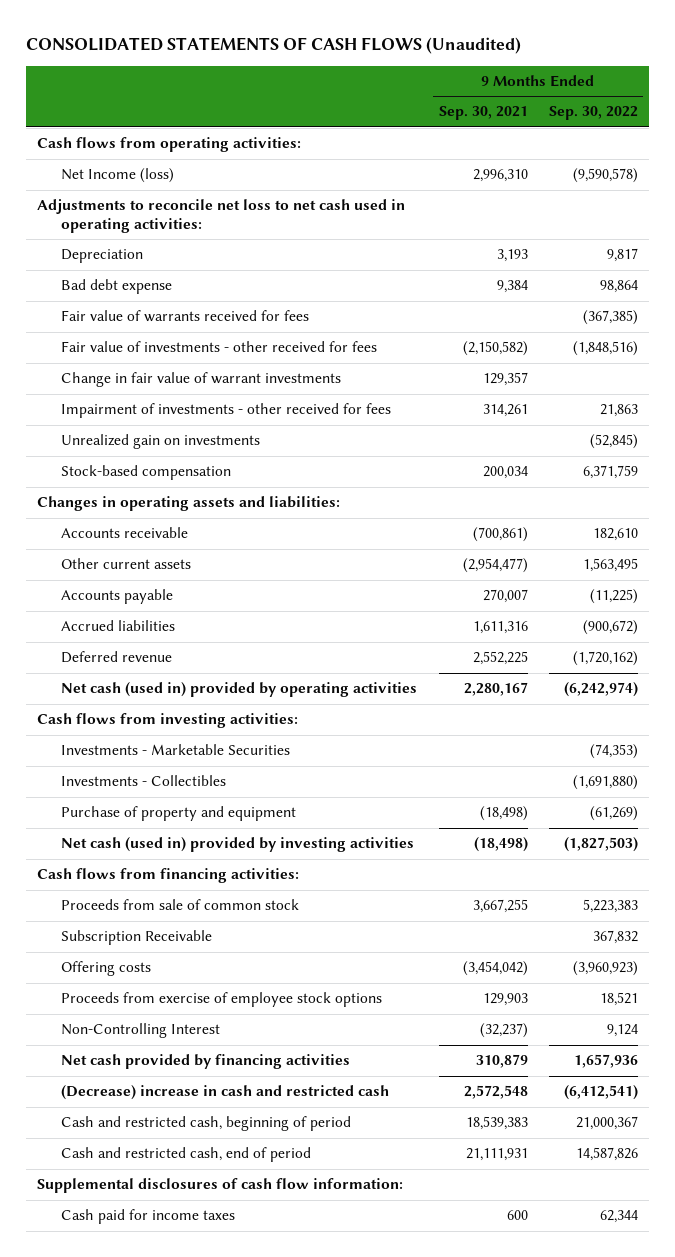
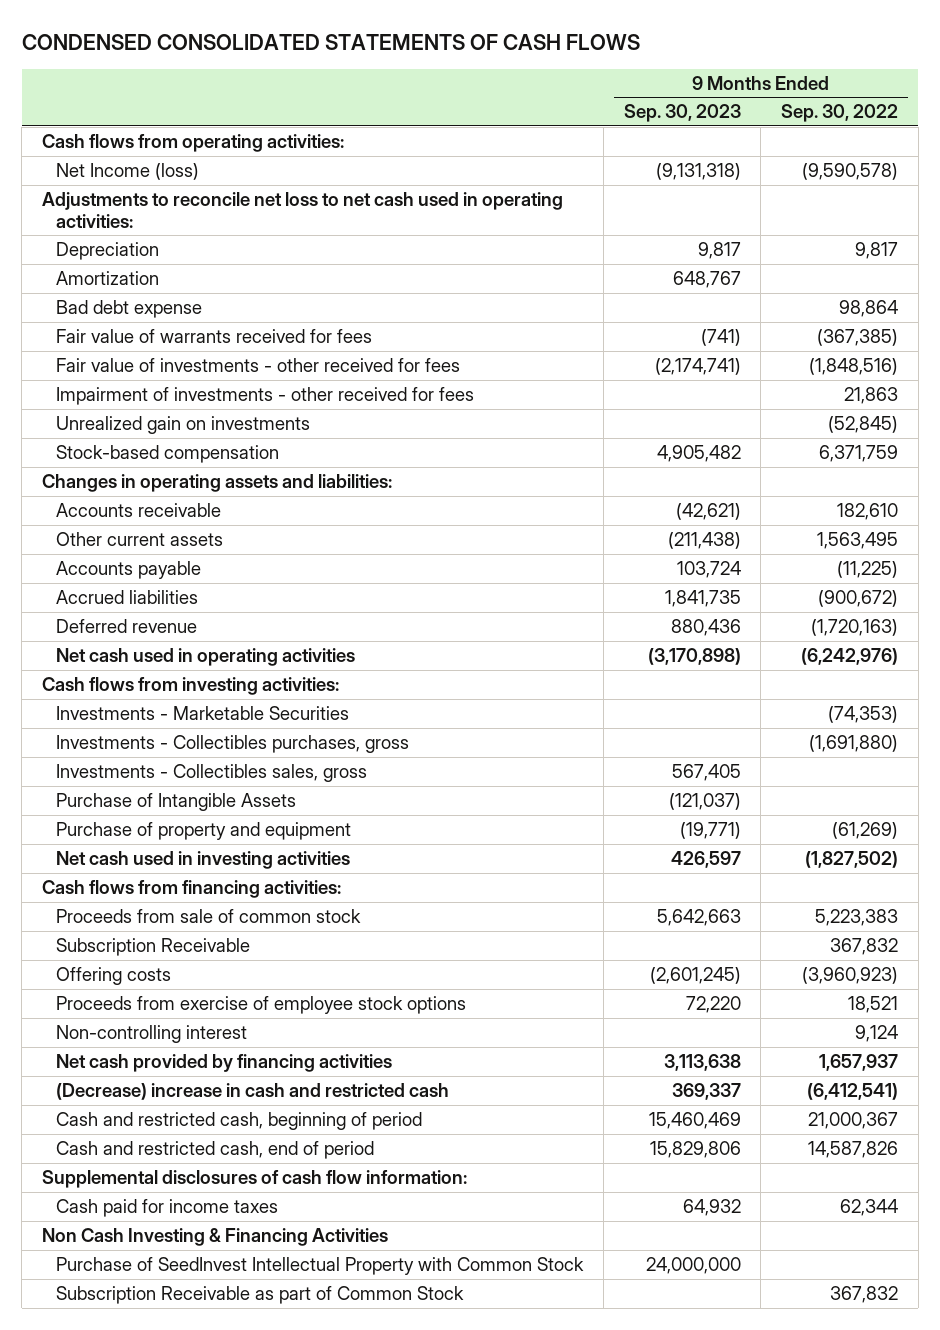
[26,37,522,55] CONSOLIDATED STATEMENTS OF CASH FLOWS (Unaudited) -> [21,34,640,51] CONDENSED CONSOLIDATED STATEMENTS OF CASH FLOWS
[438,106,528,121] Sep. 30, 2021 -> none
none -> [623,104,741,123] Sep. 30, 2023
none -> [56,271,160,286] Amortization
[61,372,342,388] Change in fair value of warrant investments -> none
[573,651,639,667] (1,720,162) -> [810,619,898,637] (1,720,163)
[61,682,418,698] Net cash (used in) provided by operating activities -> [56,648,356,667] Net cash used in operating activities
[564,682,639,698] (6,242,974) -> [800,648,898,666] (6,242,976)
[61,775,227,787] Investments - Collectibles -> [56,735,410,754] Investments - Collectibles purchases, gross
none -> [56,764,368,783] Investments - Collectibles sales, gross
none -> [56,793,297,812] Purchase of Intangible Assets
[61,837,415,853] Net cash (used in) provided by investing activities -> [56,851,351,870] Net cash used in investing activities
[564,837,639,853] (1,827,503) -> [804,851,898,869] (1,827,502)
[61,1023,221,1039] Non-Controlling Interest -> [56,1025,248,1044] Non-controlling interest
[574,1054,639,1069] 1,657,936 -> [818,1054,898,1072] 1,657,937
none -> [41,1228,388,1247] Non Cash Investing & Financing Activities
none -> [56,1257,585,1276] Purchase of SeedInvest Intellectual Property with Common Stock
none -> [56,1286,465,1305] Subscription Receivable as part of Common Stock

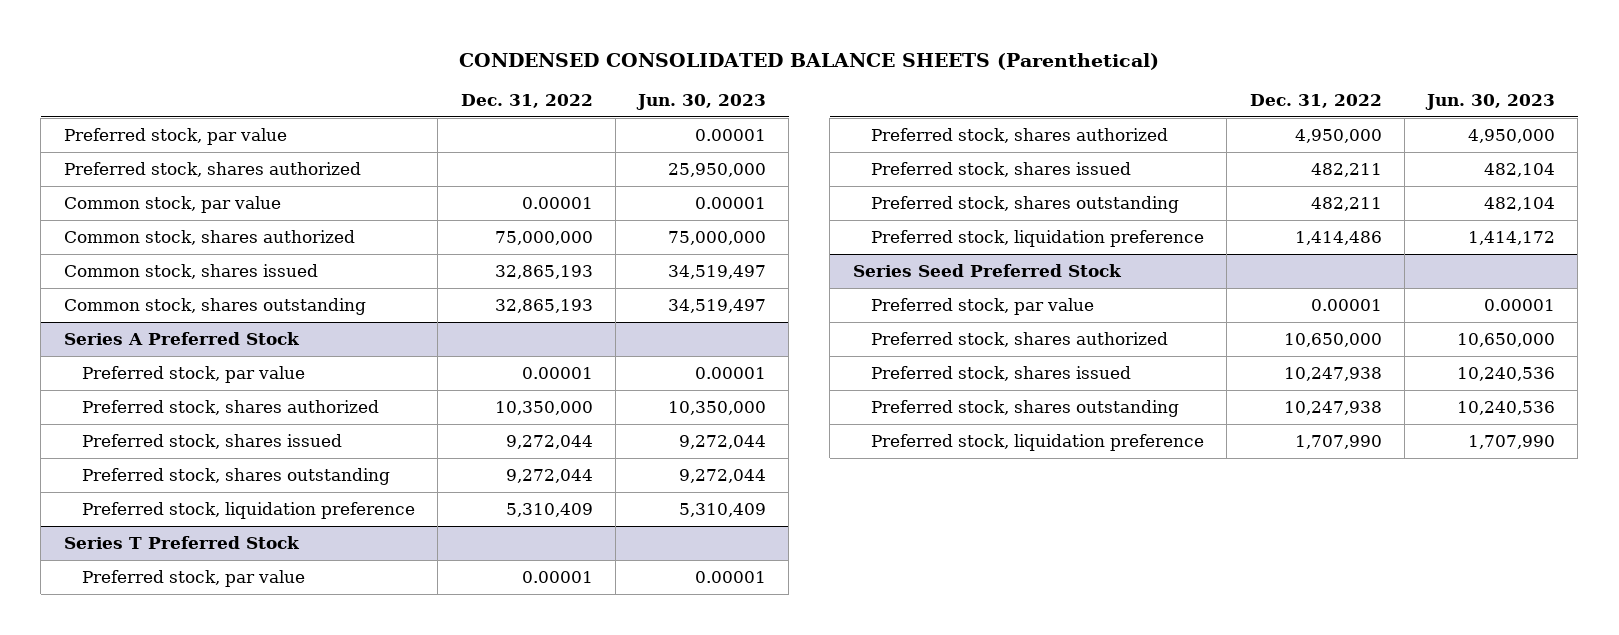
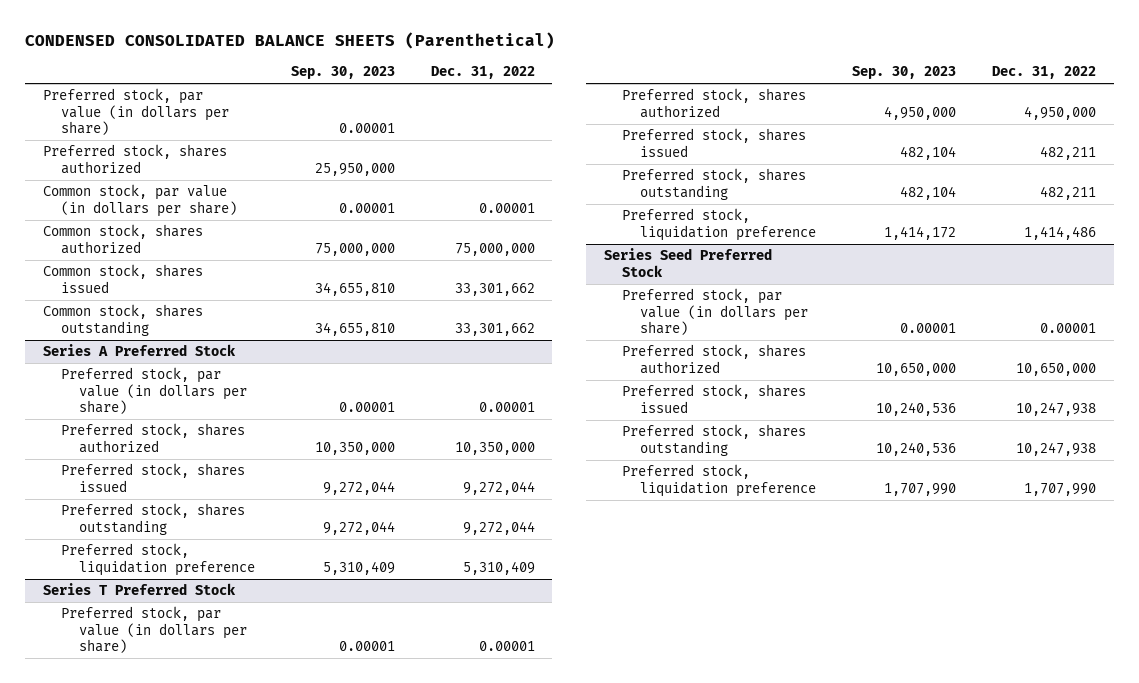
[635,93,766,110] Jun. 30, 2023 -> none
none -> [290,66,395,80] Sep. 30, 2023
[63,127,287,145] Preferred stock, par value -> [42,88,230,135] Preferred stock, par value (in dollars per share)
[63,195,281,213] Common stock, par value -> [42,184,238,217] Common stock, par value (in dollars per share)
[494,264,593,279] 32,865,193 -> [454,282,535,296] 33,301,662
[494,298,593,313] 32,865,193 -> [454,322,535,336] 33,301,662
[82,365,306,383] Preferred stock, par value -> [61,367,248,414] Preferred stock, par value (in dollars per share)
[82,569,306,587] Preferred stock, par value -> [61,606,248,653] Preferred stock, par value (in dollars per share)
[871,297,1095,315] Preferred stock, par value -> [622,288,809,335] Preferred stock, par value (in dollars per share)

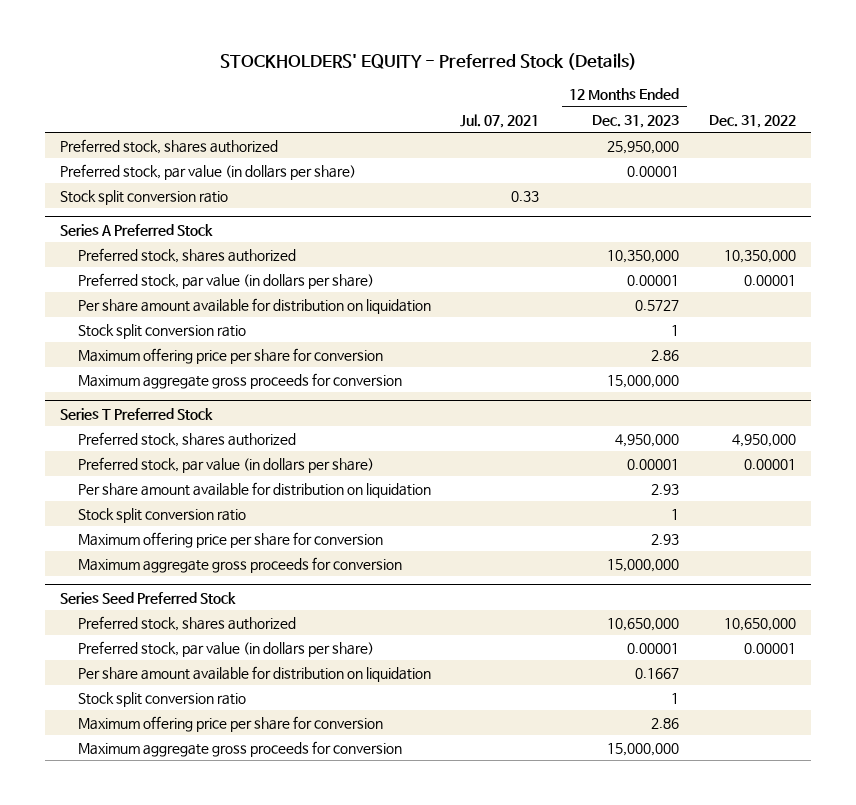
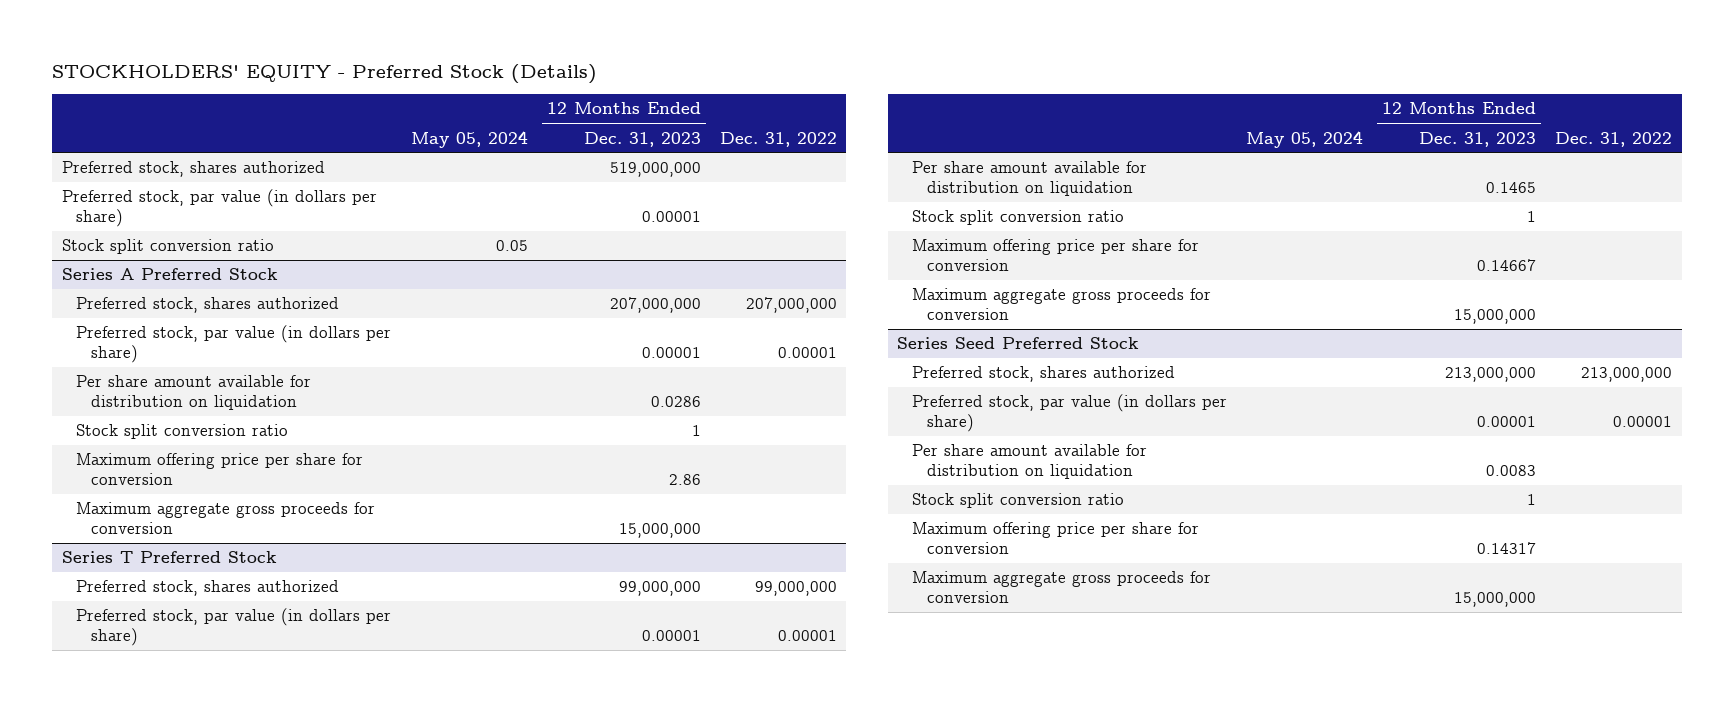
[460,113,540,128] Jul. 07, 2021 -> none
none -> [410,130,528,148] May 05, 2024
[607,140,680,154] 25,950,000 -> [609,162,701,178] 519,000,000
[607,249,680,263] 10,350,000 -> [609,297,701,314] 207,000,000
[723,249,796,263] 10,350,000 -> [745,297,837,314] 207,000,000
[635,299,680,311] 0.5727 -> [650,395,701,407] 0.0286
[615,433,680,447] 4,950,000 -> [618,581,701,597] 99,000,000
[731,433,796,447] 4,950,000 -> [754,581,837,597] 99,000,000
[651,483,680,495] 2.93 -> [1486,181,1537,193] 0.1465
[651,533,680,545] 2.93 -> [1477,258,1537,271] 0.14667
[607,617,680,631] 10,650,000 -> [1445,367,1537,383] 213,000,000
[723,617,796,631] 10,650,000 -> [1581,367,1673,383] 213,000,000
[635,667,680,679] 0.1667 -> [1486,464,1537,476] 0.0083
[651,717,680,729] 2.86 -> [1477,541,1537,554] 0.14317

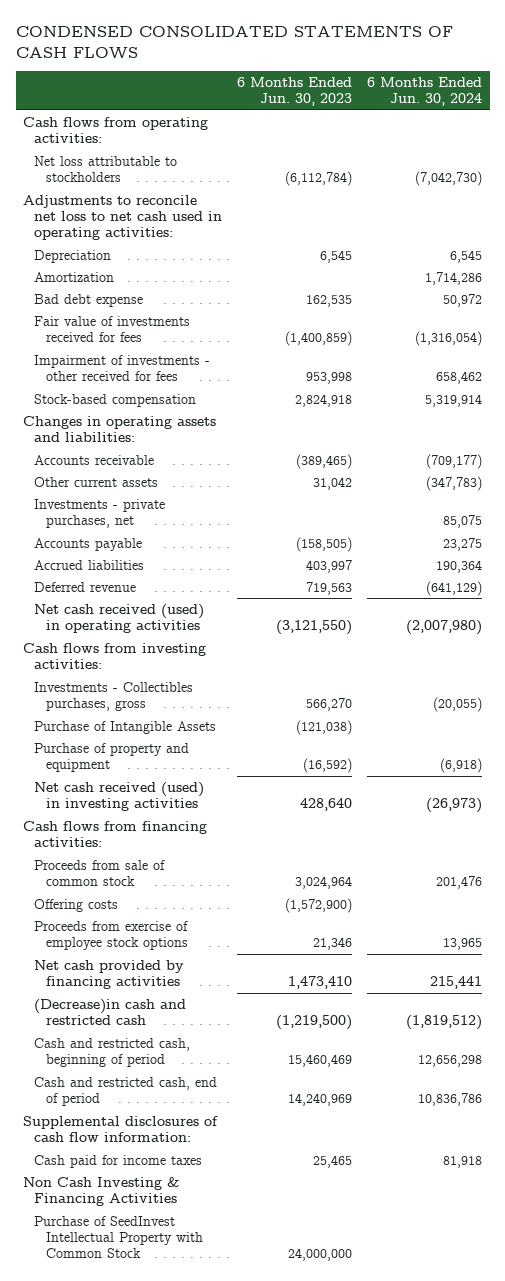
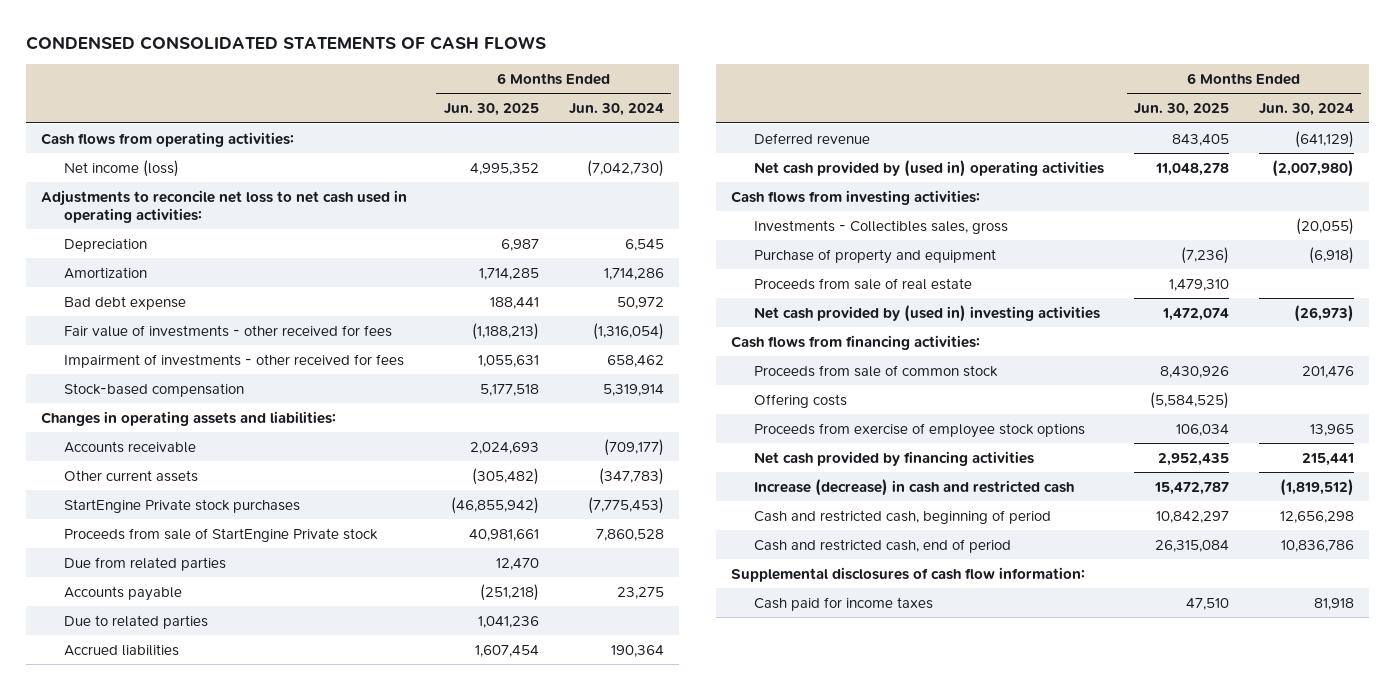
[237,77,353,107] 6 Months Ended Jun. 30, 2023 -> none
none -> [443,103,539,117] Jun. 30, 2025
[34,155,178,183] Net loss attributable to stockholders -> [63,159,179,177] Net income (loss)
[34,315,191,343] Fair value of investments received for fees -> [63,324,392,337] Fair value of investments - other received for fees
[34,498,166,529] Investments - private purchases, net -> [63,498,300,513] StartEngine Private stock purchases
[443,515,483,529] 85,075 -> [587,496,664,514] (7,775,453)
none -> [63,527,378,542] Proceeds from sale of StartEngine Private stock
none -> [63,556,226,571] Due from related parties
none -> [63,614,208,629] Due to related parties
[34,603,205,634] Net cash received (used) in operating activities -> [754,159,1105,177] Net cash provided by (used in) operating activities
[34,720,217,734] Purchase of Intangible Assets -> none
[34,681,194,712] Investments - Collectibles purchases, gross -> [754,219,1009,234] Investments - Collectibles sales, gross
none -> [754,277,973,290] Proceeds from sale of real estate
[34,781,205,812] Net cash received (used) in investing activities -> [754,304,1101,322] Net cash provided by (used in) investing activities
[34,998,187,1026] (Decrease)in cash and restricted cash -> [754,478,1075,496] Increase (decrease) in cash and restricted cash
[23,1176,181,1207] Non Cash Investing & Financing Activities -> none
[34,1215,203,1259] Purchase of SeedInvest Intellectual Property with Common Stock -> none

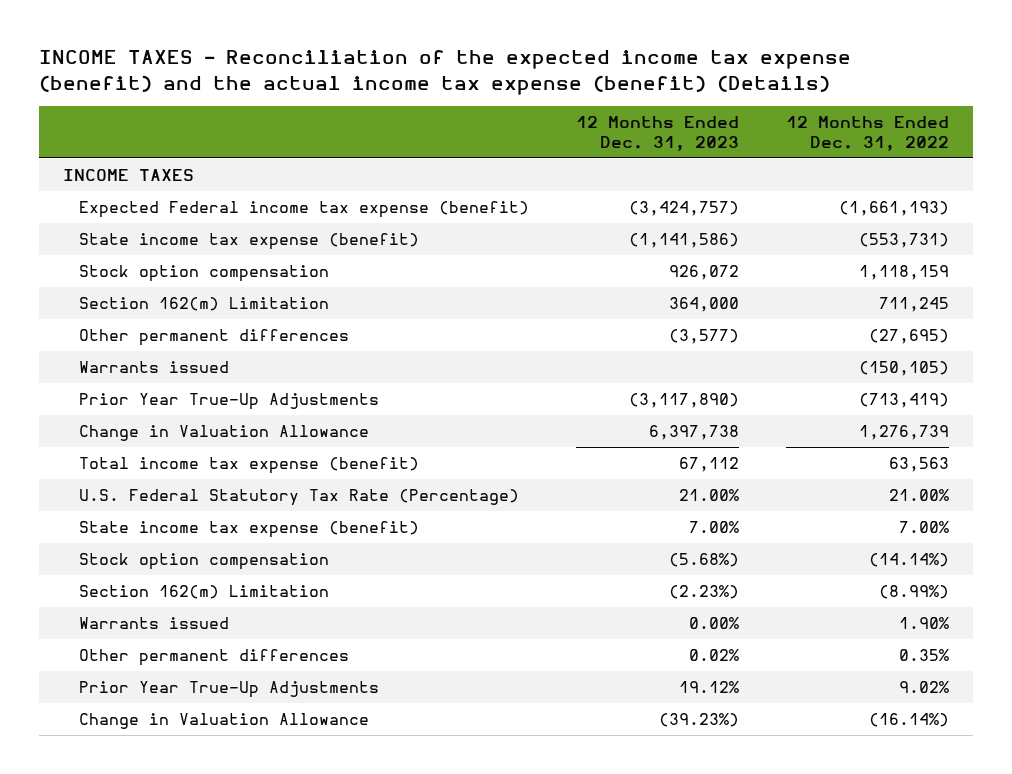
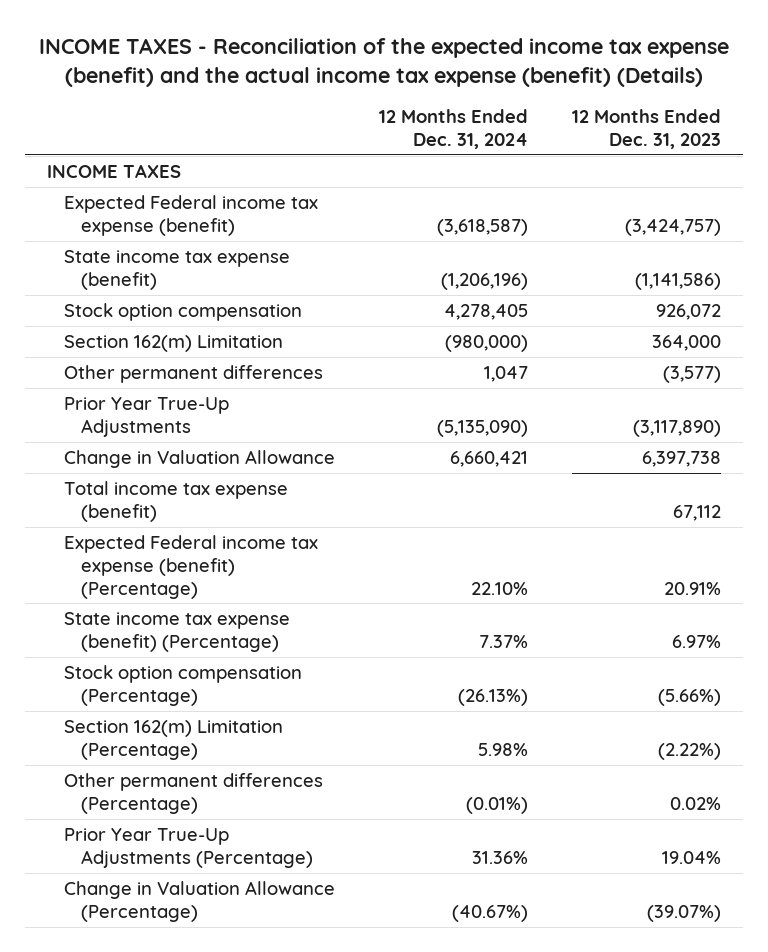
[786,115,950,151] 12 Months Ended Dec. 31, 2022 -> none
none -> [378,109,528,150] 12 Months Ended Dec. 31, 2024
[78,360,229,373] Warrants issued -> none
[78,616,229,629] Warrants issued -> none
[78,488,519,506] U.S. Federal Statutory Tax Rate (Percentage) -> [63,535,318,599] Expected Federal income tax expense (benefit) (Percentage)
[678,488,739,501] 21.00% -> [663,581,721,595] 20.91%
[78,520,419,538] State income tax expense (benefit) -> [63,612,290,652] State income tax expense (benefit) (Percentage)
[688,520,739,533] 7.00% -> [671,634,721,648] 6.97%
[78,552,329,570] Stock option compensation -> [63,665,302,706] Stock option compensation (Percentage)
[668,552,739,567] (5.68%) -> [657,688,721,706] (5.66%)
[78,584,329,599] Section 162(m) Limitation -> [63,720,283,760] Section 162(m) Limitation (Percentage)
[668,584,739,599] (2.23%) -> [657,742,721,760] (2.22%)
[78,648,349,666] Other permanent differences -> [63,773,323,814] Other permanent differences (Percentage)
[78,680,379,698] Prior Year True-Up Adjustments -> [63,828,313,868] Prior Year True-Up Adjustments (Percentage)
[678,680,739,693] 19.12% -> [661,850,721,864] 19.04%
[78,712,369,729] Change in Valuation Allowance -> [63,881,335,922] Change in Valuation Allowance (Percentage)
[658,712,739,727] (39.23%) -> [646,904,721,922] (39.07%)

